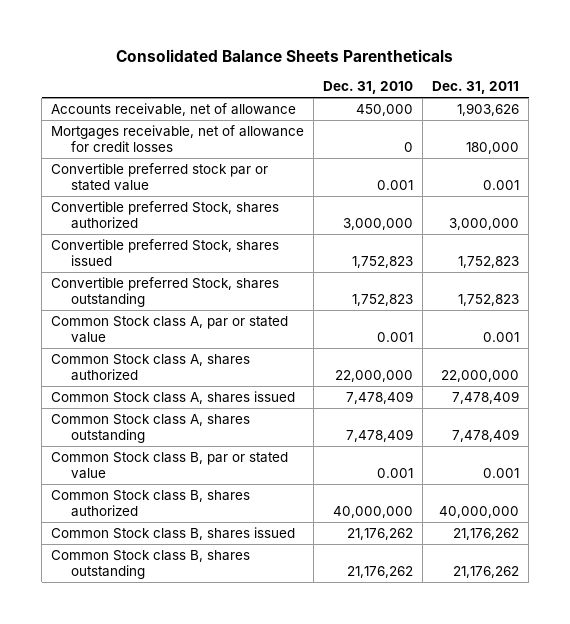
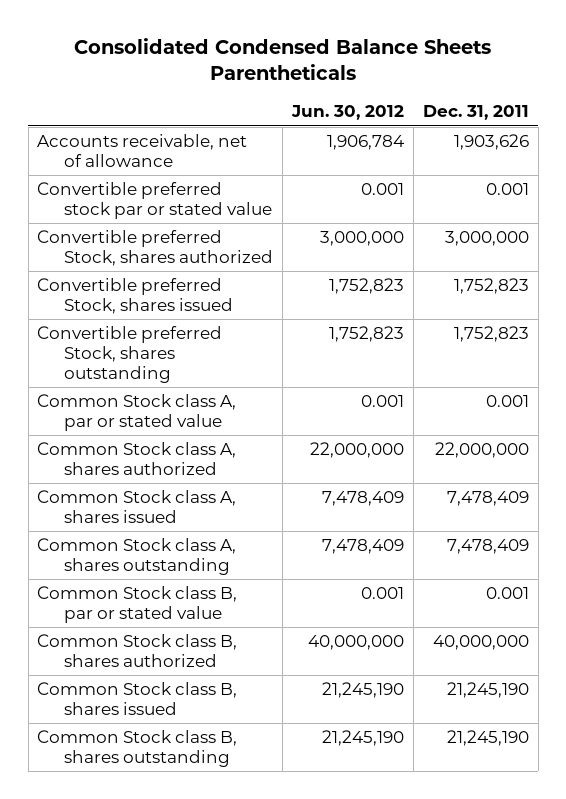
[116,49,454,63] Consolidated Balance Sheets Parentheticals -> [74,38,492,81] Consolidated Condensed Balance Sheets Parentheticals
[323,81,414,95] Dec. 31, 2010 -> none
none -> [291,105,405,121] Jun. 30, 2012
[51,124,305,153] Mortgages receivable, net of allowance for credit losses -> none
[453,527,520,540] 21,176,262 -> [447,682,530,699] 21,245,190
[453,566,520,579] 21,176,262 -> [447,730,530,747] 21,245,190

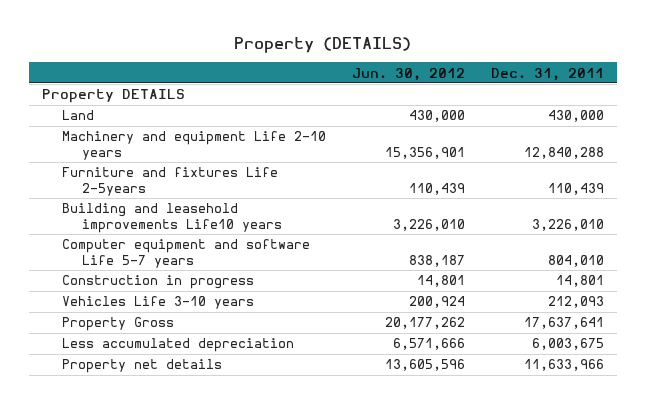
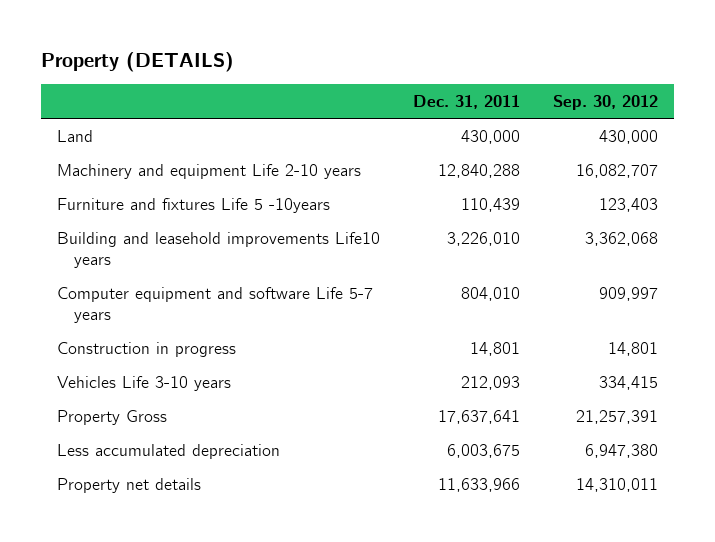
[352,67,466,81] Jun. 30, 2012 -> none
none -> [552,95,658,111] Sep. 30, 2012
[42,89,186,104] Property DETAILS -> none
[62,167,279,196] Furniture and fixtures Life 2-5years -> [56,197,330,213] Furniture and fixtures Life 5 -10years

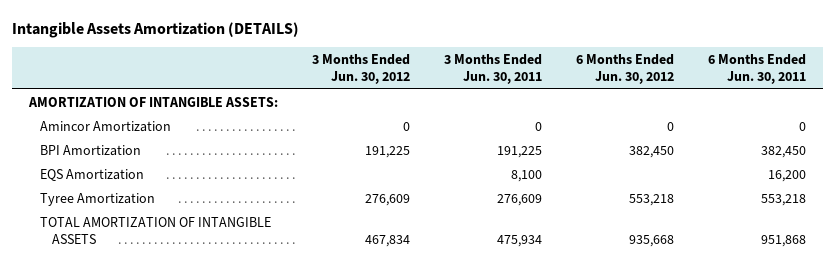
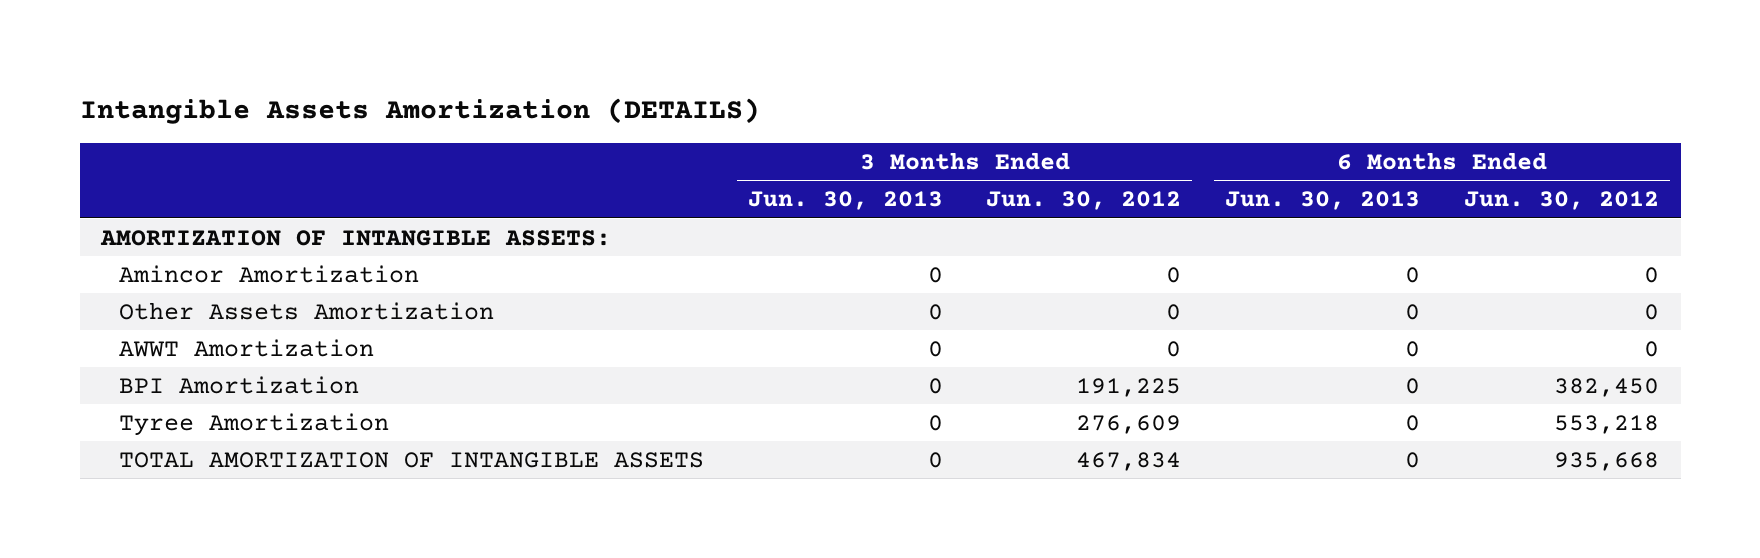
[443,53,542,85] 3 Months Ended Jun. 30, 2011 -> none
[707,53,806,85] 6 Months Ended Jun. 30, 2011 -> none
none -> [747,191,943,211] Jun. 30, 2013
none -> [1225,191,1421,211] Jun. 30, 2013
none -> [119,301,495,320] Other Assets Amortization
none -> [119,338,375,357] AWWT Amortization
[40,168,145,181] EQS Amortization -> none

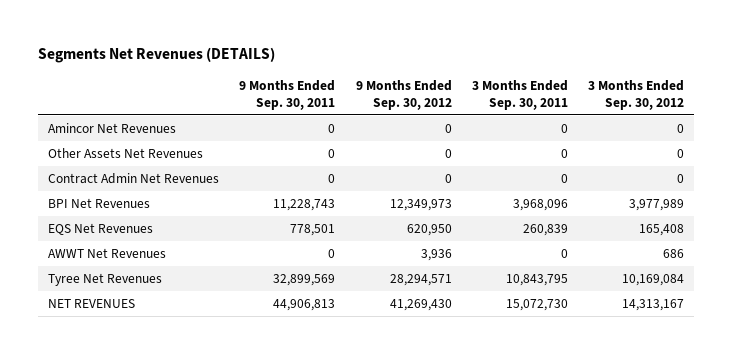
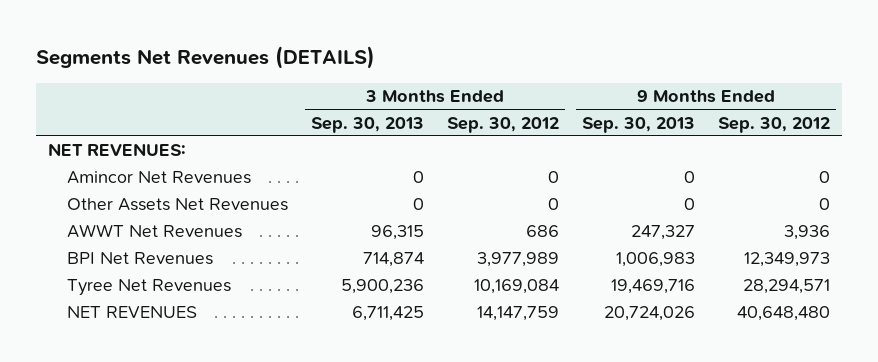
[239,79,336,110] 9 Months Ended Sep. 30, 2011 -> none
[471,79,568,110] 3 Months Ended Sep. 30, 2011 -> none
none -> [310,116,424,133] Sep. 30, 2013
none -> [582,116,696,133] Sep. 30, 2013
none -> [48,143,187,157] NET REVENUES:
[48,172,220,184] Contract Admin Net Revenues -> none
[48,222,154,235] EQS Net Revenues -> none
[48,197,151,208] BPI Net Revenues -> [66,252,213,266] BPI Net Revenues
[389,298,452,311] 41,269,430 -> [737,306,831,322] 40,648,480
[621,298,684,311] 14,313,167 -> [476,306,559,322] 14,147,759

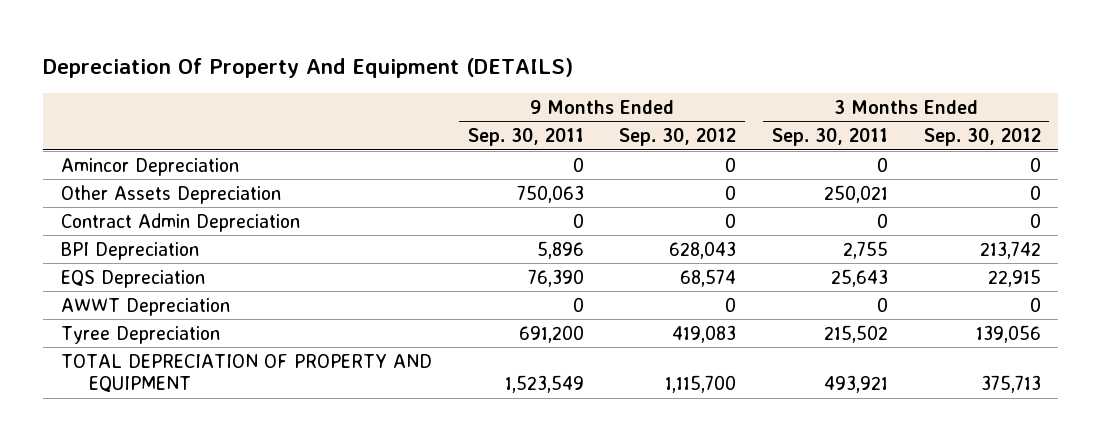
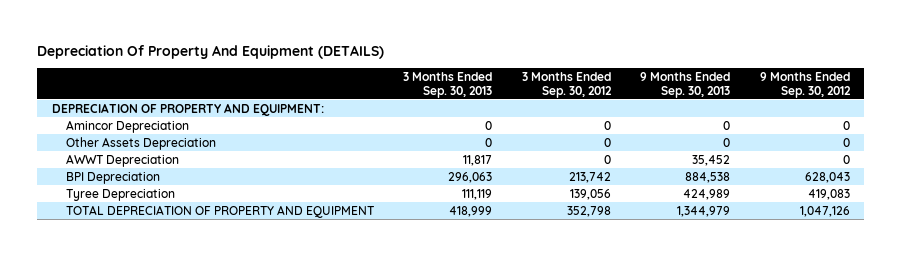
[467,128,584,147] Sep. 30, 2011 -> none
[771,128,888,147] Sep. 30, 2011 -> none
none -> [403,71,493,98] 3 Months Ended Sep. 30, 2013
none -> [640,71,731,98] 9 Months Ended Sep. 30, 2013
none -> [51,102,324,116] DEPRECIATION OF PROPERTY AND EQUIPMENT:
[61,212,301,232] Contract Admin Depreciation -> none
[61,269,206,288] EQS Depreciation -> none
[61,241,200,260] BPI Depreciation -> [66,171,161,184] BPI Depreciation
[665,375,737,394] 1,115,700 -> [799,205,850,217] 1,047,126
[980,375,1041,394] 375,713 -> [566,205,611,217] 352,798

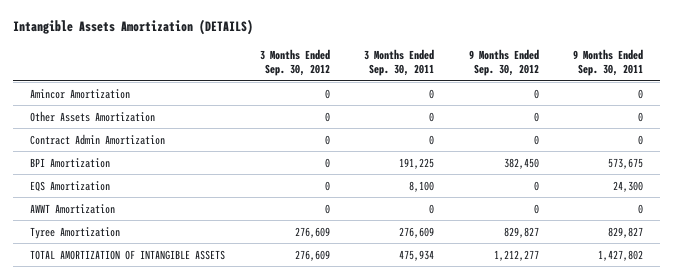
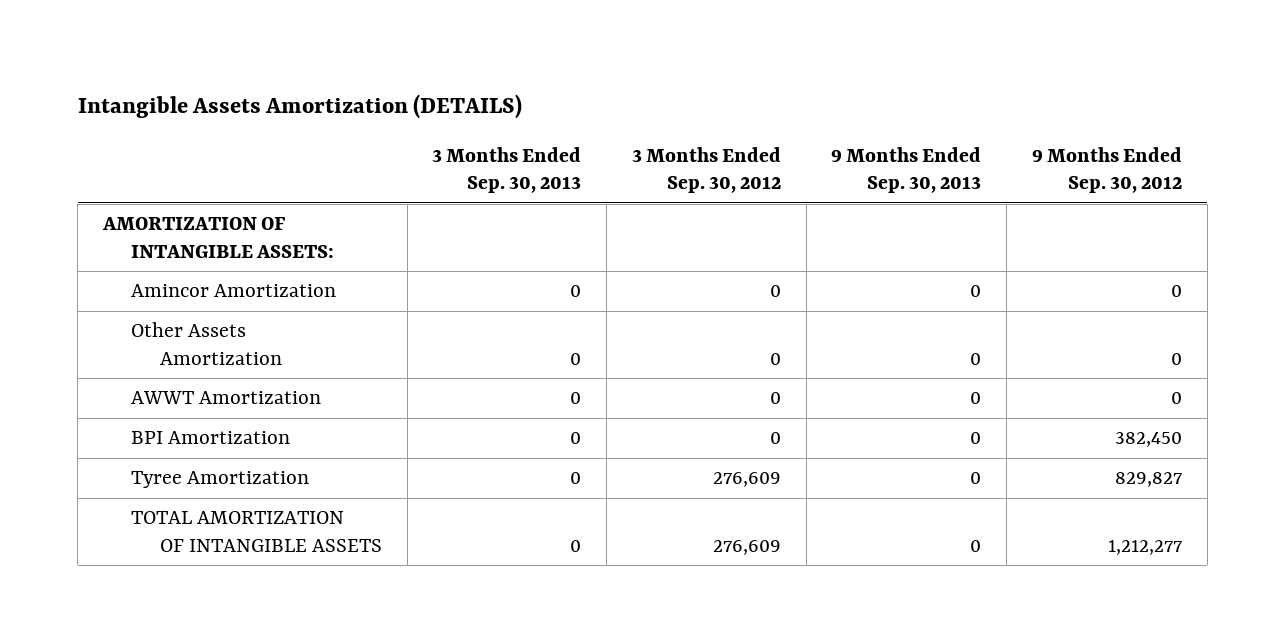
[364,48,435,77] 3 Months Ended Sep. 30, 2011 -> none
[573,48,644,77] 9 Months Ended Sep. 30, 2011 -> none
none -> [432,146,582,194] 3 Months Ended Sep. 30, 2013
none -> [831,146,982,194] 9 Months Ended Sep. 30, 2013
none -> [101,217,335,258] AMORTIZATION OF INTANGIBLE ASSETS:
[30,133,166,145] Contract Admin Amortization -> none
[30,180,111,192] EQS Amortization -> none
[30,157,111,168] BPI Amortization -> [131,431,291,445] BPI Amortization

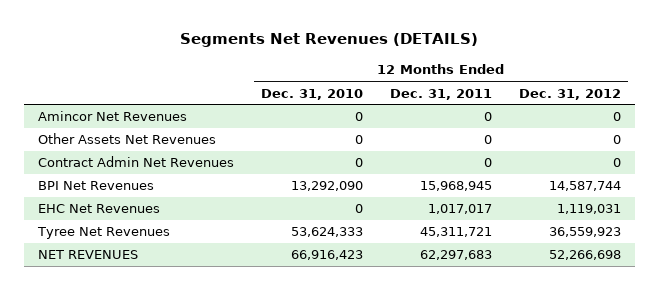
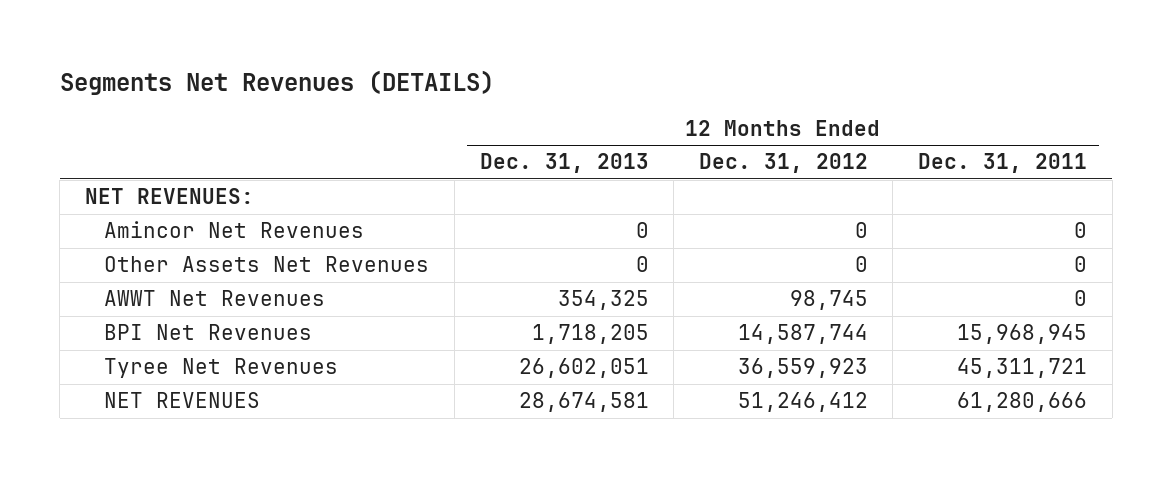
[260,88,363,100] Dec. 31, 2010 -> none
none -> [479,153,649,174] Dec. 31, 2013
none -> [84,188,254,205] NET REVENUES:
[37,156,234,168] Contract Admin Net Revenues -> none
none -> [104,290,326,307] AWWT Net Revenues
[37,204,160,214] EHC Net Revenues -> none
[419,250,492,261] 62,297,683 -> [956,392,1087,413] 61,280,666
[549,250,622,261] 52,266,698 -> [737,392,868,413] 51,246,412

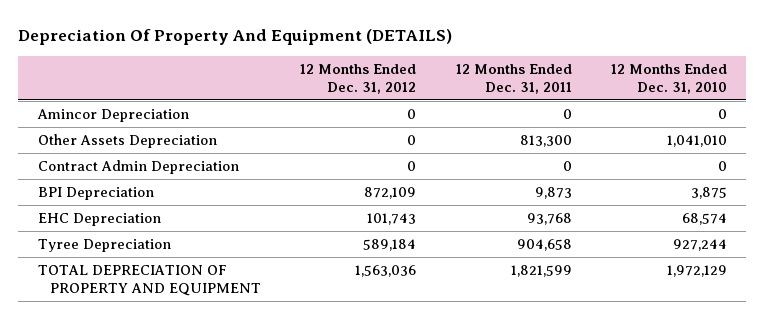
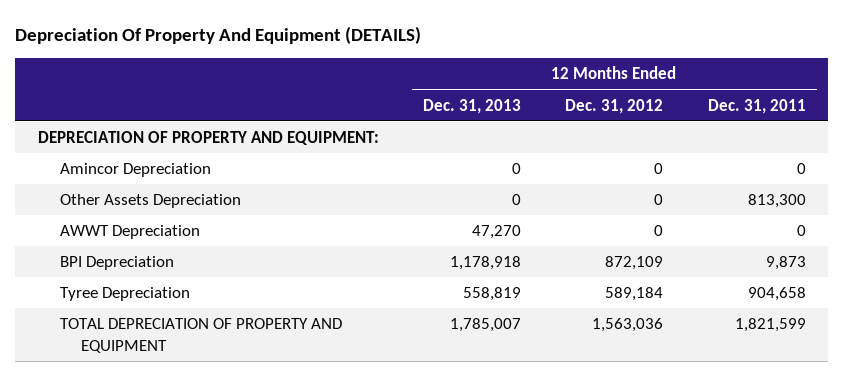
[610,63,727,94] 12 Months Ended Dec. 31, 2010 -> none
none -> [422,98,521,114] Dec. 31, 2013
none -> [37,131,379,146] DEPRECIATION OF PROPERTY AND EQUIPMENT:
[37,159,239,174] Contract Admin Depreciation -> none
none -> [59,225,200,240] AWWT Depreciation
[37,212,161,226] EHC Depreciation -> none

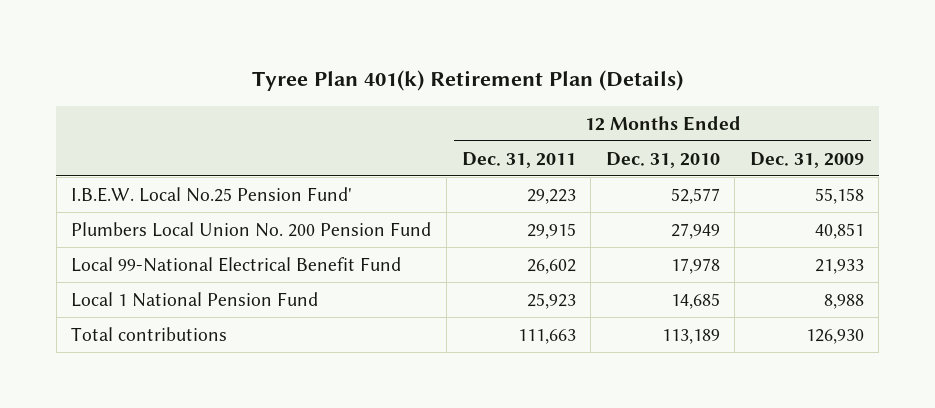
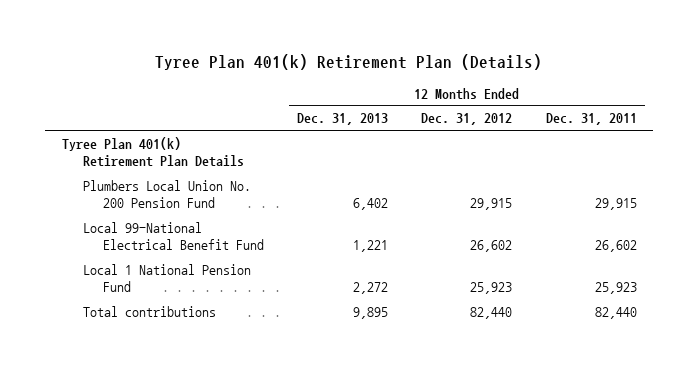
[605,151,720,168] Dec. 31, 2010 -> none
[749,151,864,168] Dec. 31, 2009 -> none
none -> [297,113,389,126] Dec. 31, 2013
none -> [421,113,513,126] Dec. 31, 2012
[71,186,353,202] I.B.E.W. Local No.25 Pension Fund' -> none
none -> [61,136,244,168] Tyree Plan 401(k) Retirement Plan Details
[517,328,576,344] 111,663 -> [594,306,637,319] 82,440

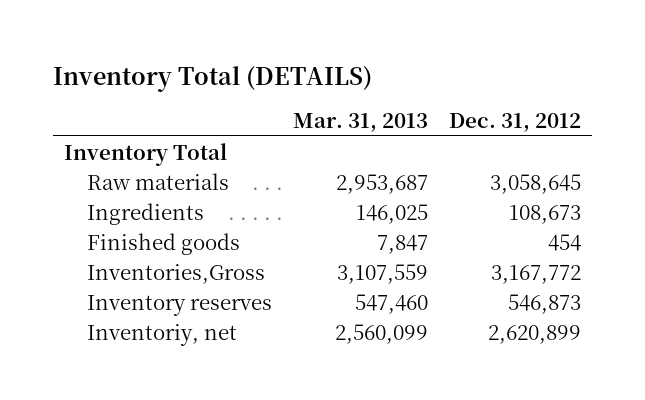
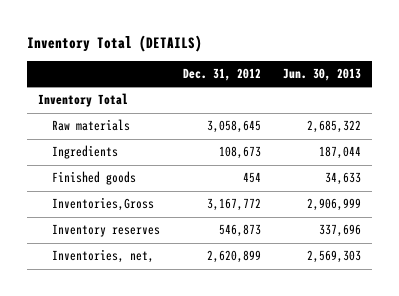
[293,113,429,133] Mar. 31, 2013 -> none
none -> [282,68,361,82] Jun. 30, 2013
[87,323,238,346] Inventoriy, net -> [52,249,155,264] Inventories, net,

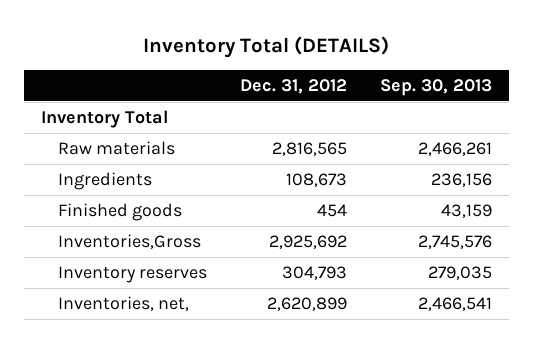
[282,68,361,82] Jun. 30, 2013 -> none
none -> [380,78,493,96] Sep. 30, 2013
[206,120,261,134] 3,058,645 -> [271,142,347,157] 2,816,565
[206,198,261,212] 3,167,772 -> [268,235,347,250] 2,925,692
[218,224,261,238] 546,873 -> [281,266,347,281] 304,793

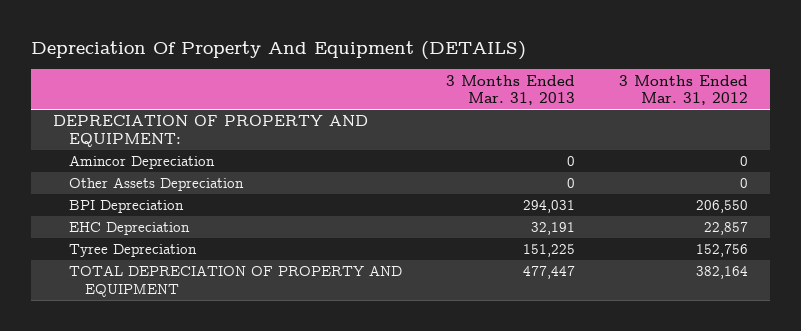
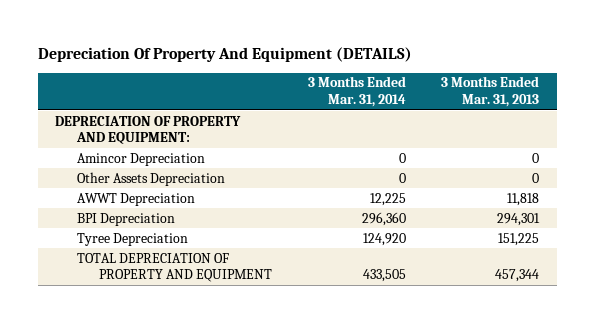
[618,74,748,106] 3 Months Ended Mar. 31, 2012 -> none
none -> [307,76,406,108] 3 Months Ended Mar. 31, 2014
[68,222,190,236] EHC Depreciation -> none
none -> [77,192,196,206] AWWT Depreciation
[522,200,575,214] 294,031 -> [497,212,541,226] 294,301
[522,266,575,280] 477,447 -> [495,269,540,283] 457,344

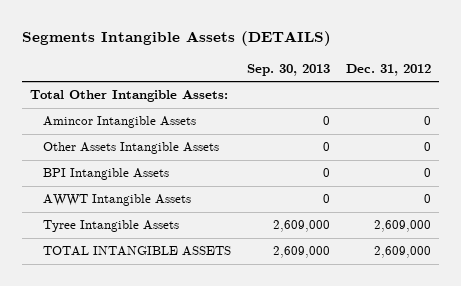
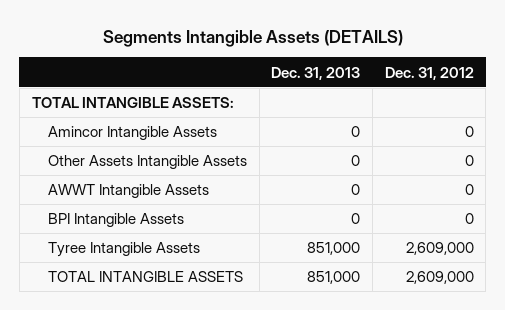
[247,64,331,77] Sep. 30, 2013 -> none
none -> [271,66,361,80] Dec. 31, 2013
[29,90,228,103] Total Other Intangible Assets: -> [31,97,234,109] TOTAL INTANGIBLE ASSETS:
[43,168,170,181] BPI Intangible Assets -> [47,213,184,228] BPI Intangible Assets

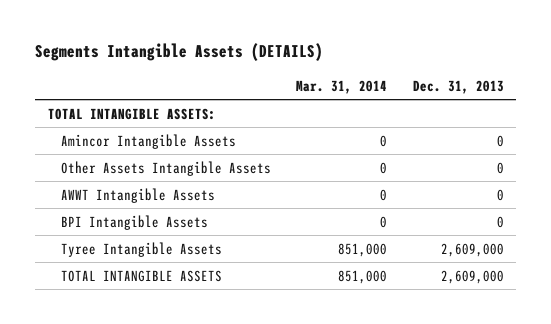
[384,66,474,80] Dec. 31, 2012 -> none
none -> [296,79,388,94] Mar. 31, 2014
[307,242,361,256] 851,000 -> [440,242,504,257] 2,609,000
[307,271,361,285] 851,000 -> [440,269,504,284] 2,609,000

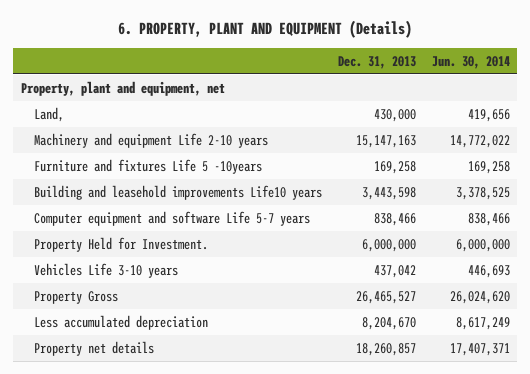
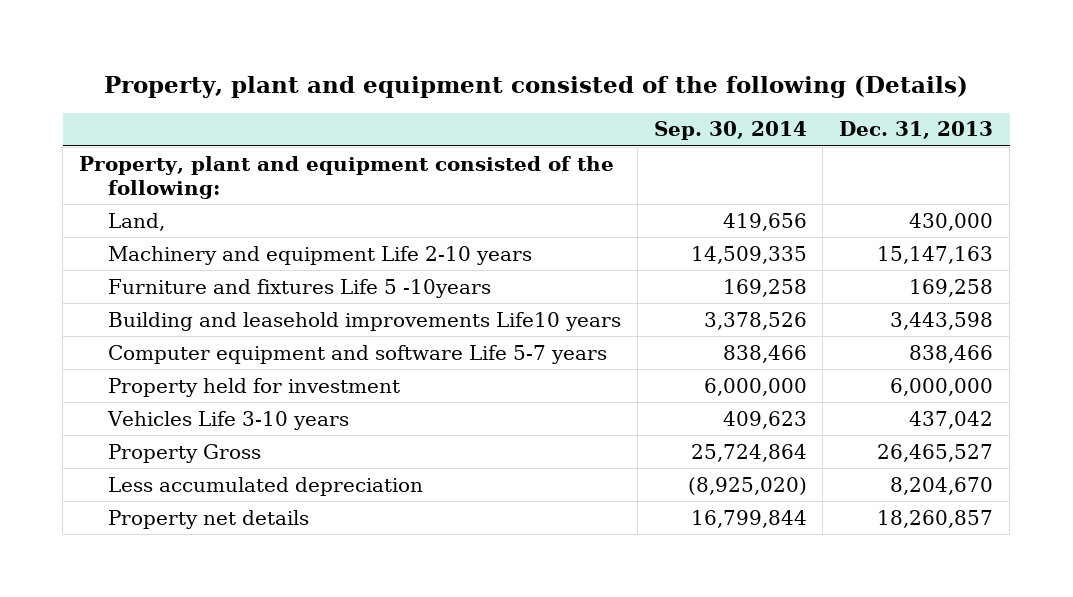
[118,20,413,39] 6. PROPERTY, PLANT AND EQUIPMENT (Details) -> [104,76,969,99] Property, plant and equipment consisted of the following (Details)
[431,55,510,69] Jun. 30, 2014 -> none
none -> [653,121,807,141] Sep. 30, 2014
[20,80,225,96] Property, plant and equipment, net -> none
none -> [79,155,615,200] Property, plant and equipment consisted of the following:
[33,236,208,252] Property Held for Investment. -> [107,377,400,397] Property held for investment

